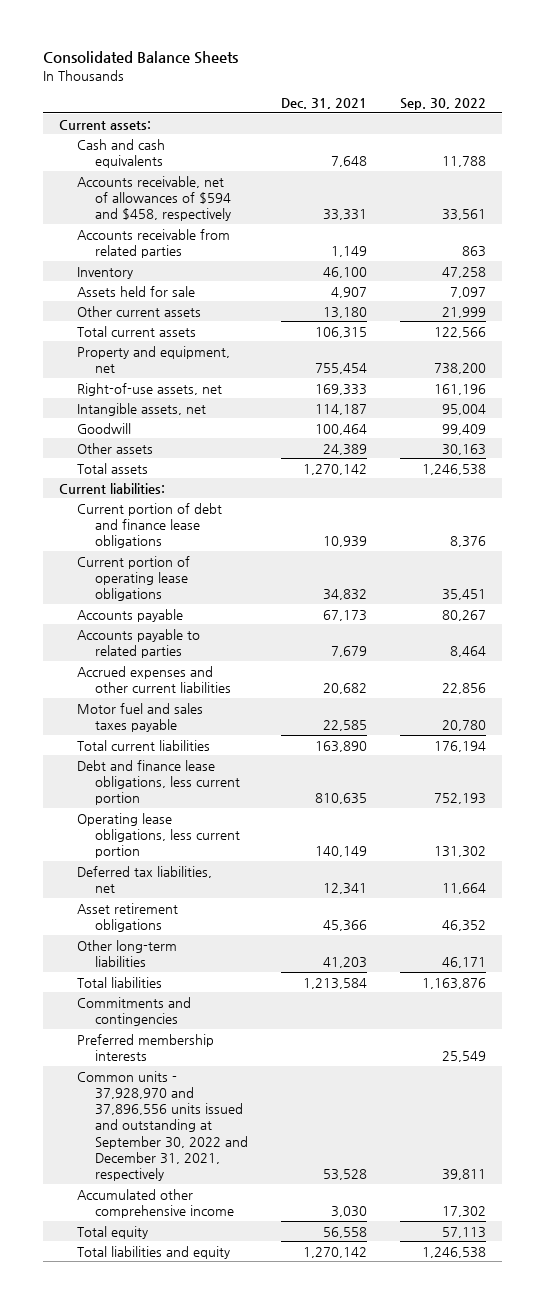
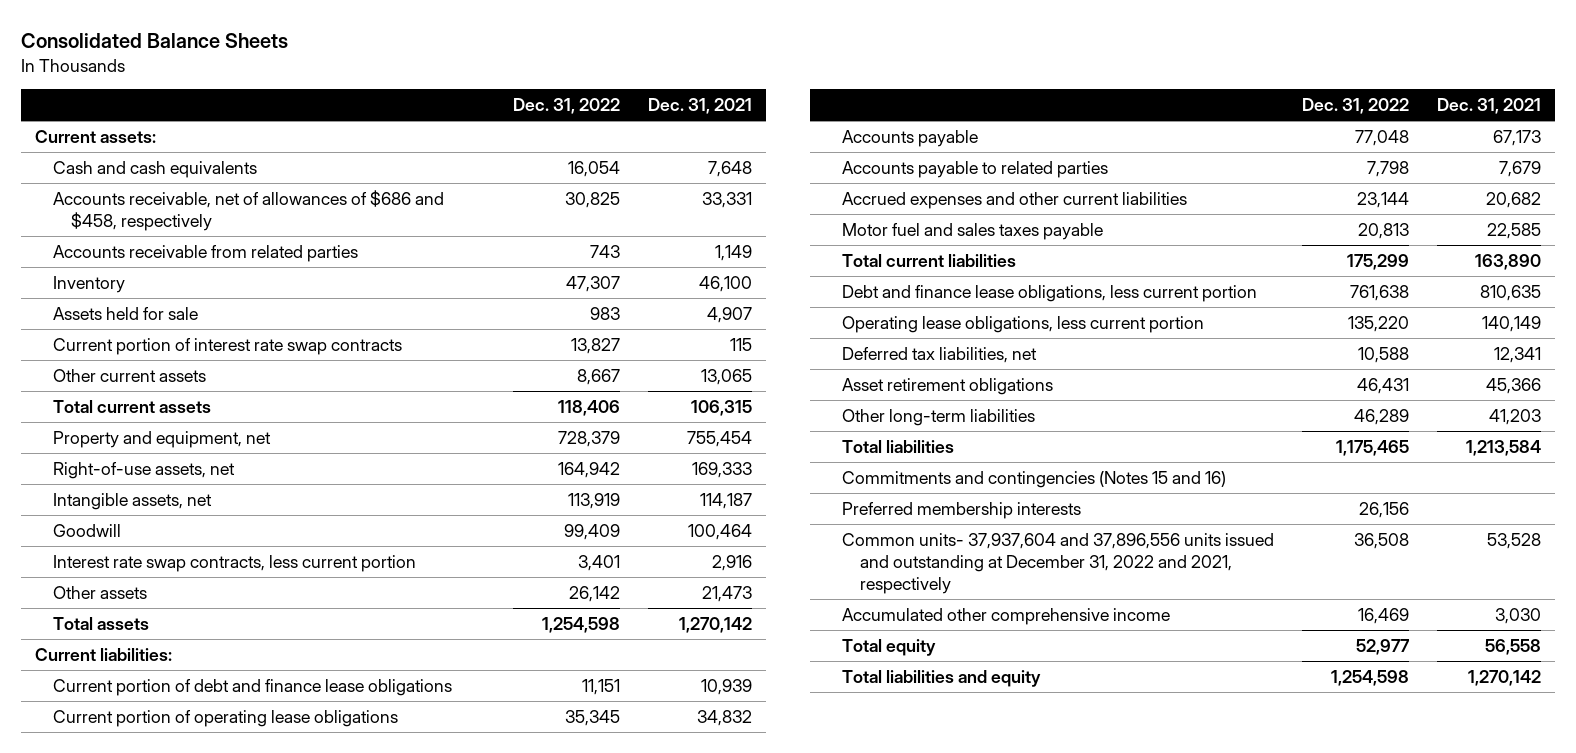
[399,97,486,110] Sep. 30, 2022 -> none
none -> [512,98,620,115] Dec. 31, 2022
[77,175,231,222] Accounts receivable, net of allowances of $594 and $458, respectively -> [52,189,444,231] Accounts receivable, net of allowances of $686 and $458, respectively
none -> [52,337,402,355] Current portion of interest rate swap contracts
[322,306,367,318] 13,180 -> [700,368,752,385] 13,065
none -> [52,554,416,572] Interest rate swap contracts, less current portion
[322,443,367,455] 24,389 -> [701,585,752,602] 21,473
[77,996,192,1026] Commitments and contingencies -> [841,470,1226,488] Commitments and contingencies (Notes 15 and 16)
[77,1070,248,1182] Common units - 37,928,970 and 37,896,556 units issued and outstanding at September 30, 2022 and December 31, 2021, respectively -> [841,532,1274,594] Common units- 37,937,604 and 37,896,556 units issued and outstanding at December 31, 2022 and 2021, respectively

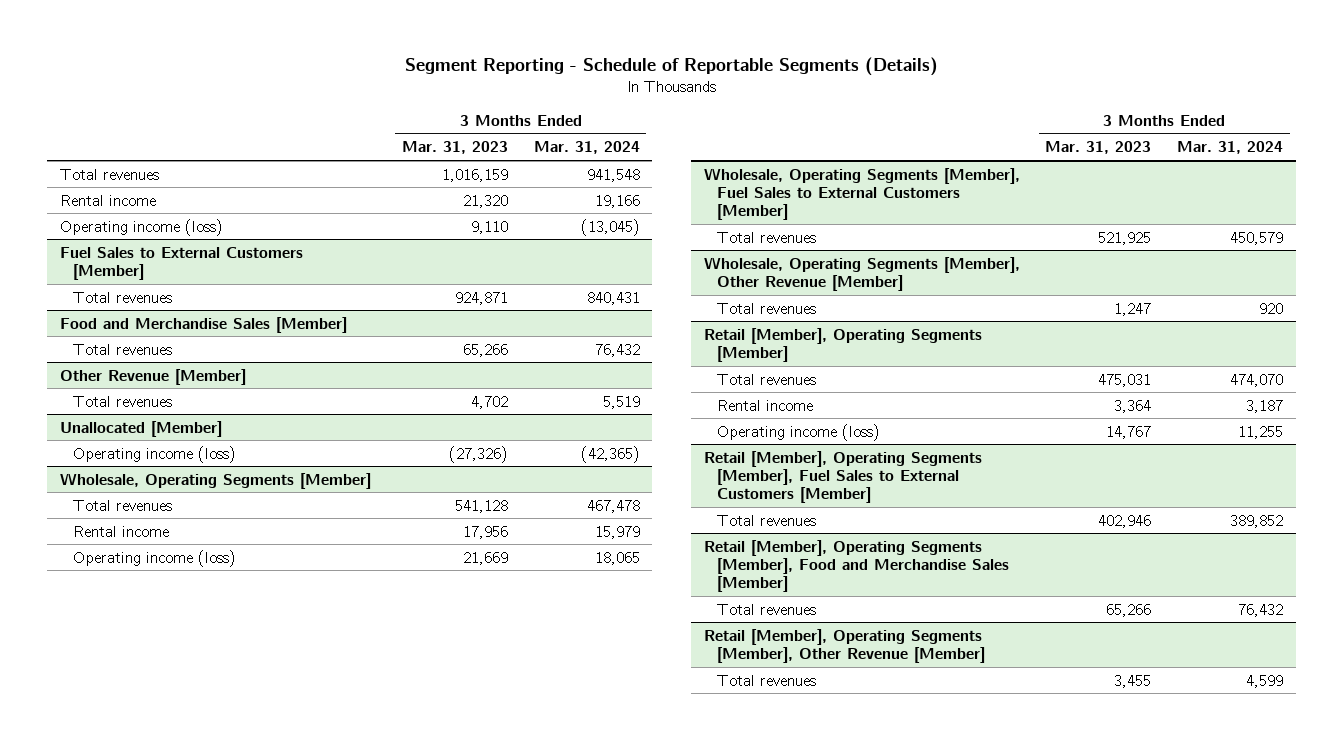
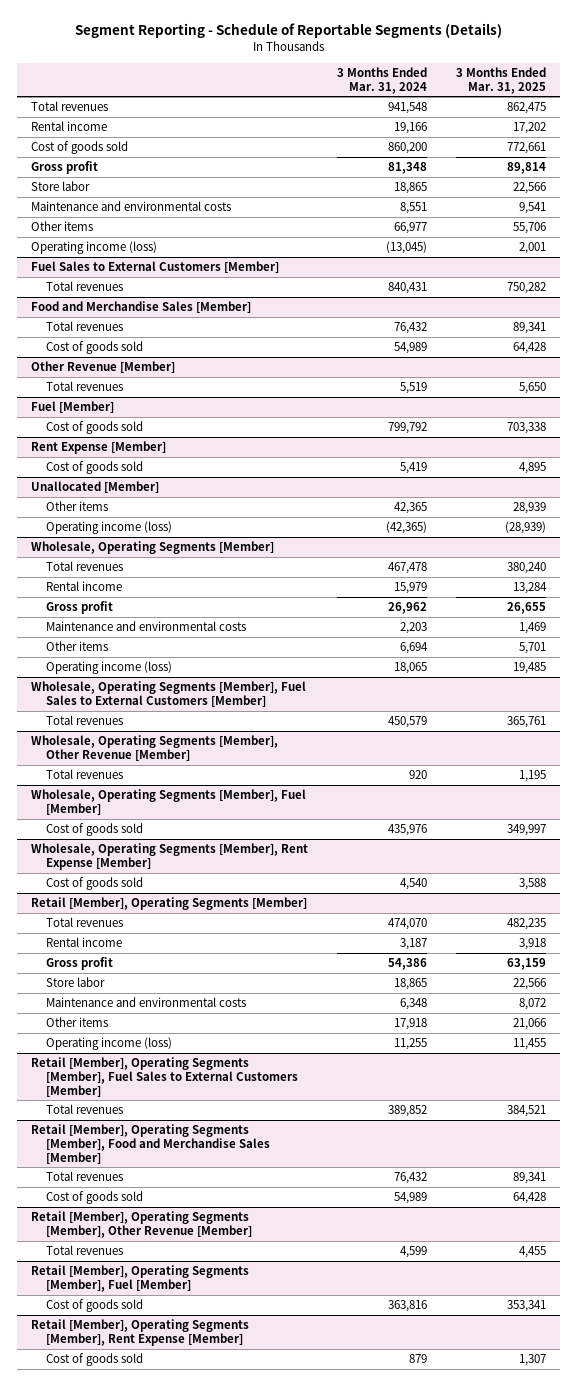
[401,141,508,155] Mar. 31, 2023 -> none
none -> [455,66,546,94] 3 Months Ended Mar. 31, 2025
none -> [31,141,129,155] Cost of goods sold
none -> [31,161,99,175] Gross profit
none -> [31,181,91,192] Store labor
none -> [31,201,232,212] Maintenance and environmental costs
none -> [31,221,94,232] Other items
none -> [45,341,143,355] Cost of goods sold
none -> [31,401,115,414] Fuel [Member]
none -> [45,421,143,435] Cost of goods sold
none -> [31,441,167,455] Rent Expense [Member]
none -> [45,461,143,475] Cost of goods sold
none -> [45,501,108,512] Other items
none -> [45,601,113,615] Gross profit
none -> [45,621,246,632] Maintenance and environmental costs
none -> [45,641,108,652] Other items
none -> [31,789,307,815] Wholesale, Operating Segments [Member], Fuel [Member]
none -> [45,823,143,837] Cost of goods sold
none -> [31,843,309,870] Wholesale, Operating Segments [Member], Rent Expense [Member]
none -> [45,877,143,891] Cost of goods sold
none -> [45,957,113,971] Gross profit
none -> [45,977,105,988] Store labor
none -> [45,997,246,1008] Maintenance and environmental costs
none -> [45,1017,108,1028] Other items
none -> [45,1191,143,1205] Cost of goods sold
none -> [31,1265,250,1292] Retail [Member], Operating Segments [Member], Fuel [Member]
none -> [45,1299,143,1313] Cost of goods sold
none -> [31,1319,250,1346] Retail [Member], Operating Segments [Member], Rent Expense [Member]
none -> [45,1353,143,1367] Cost of goods sold

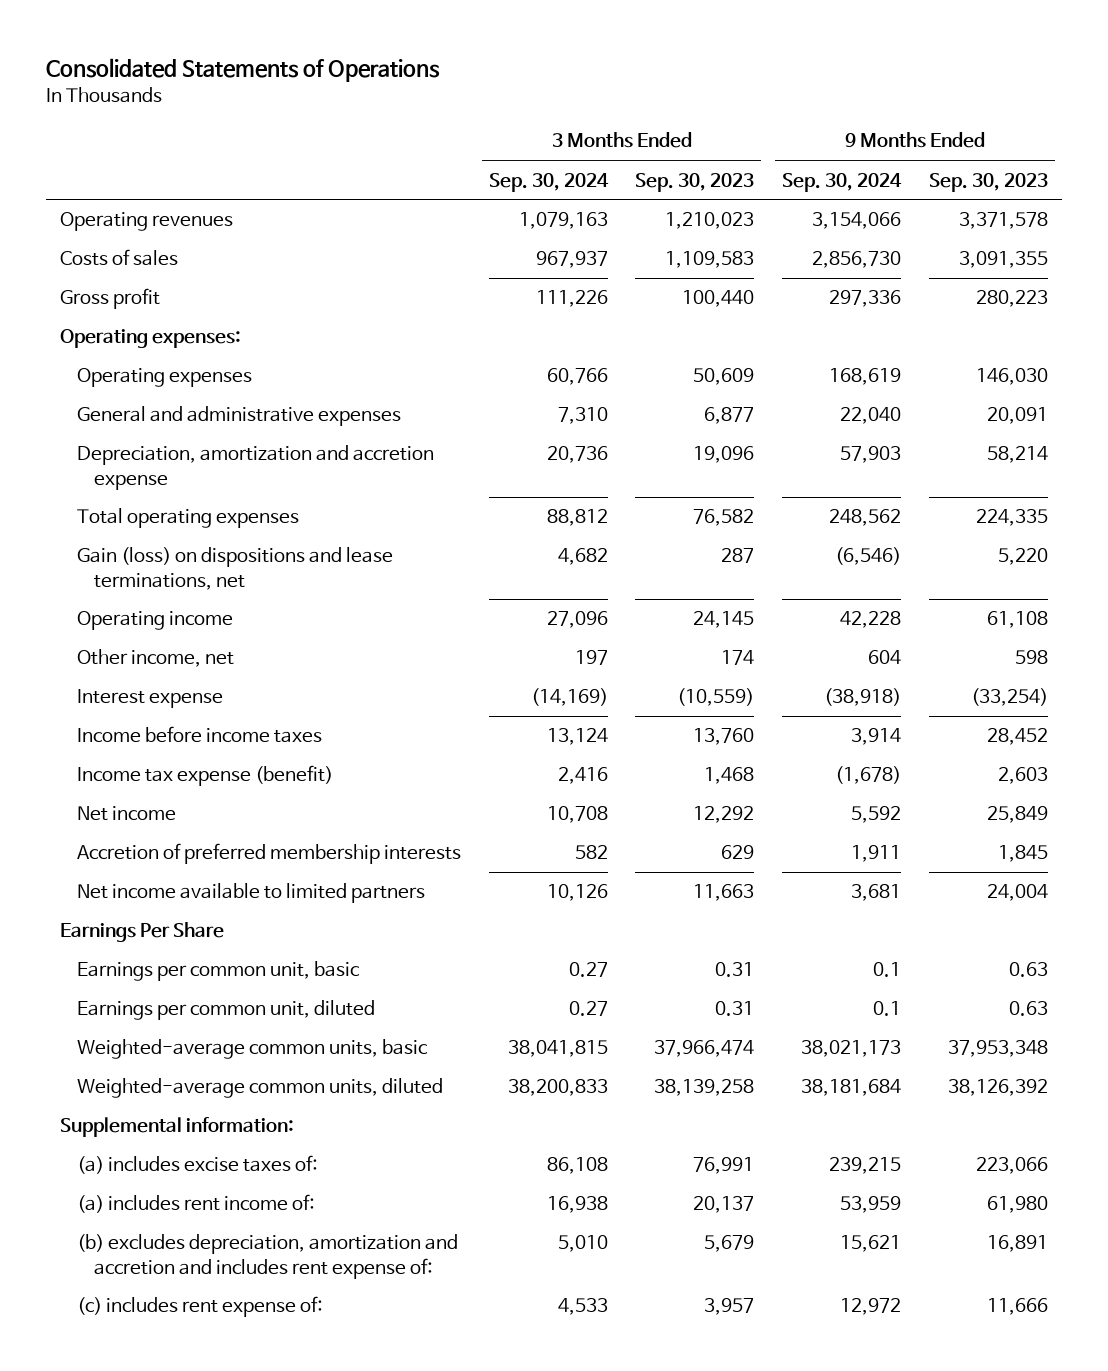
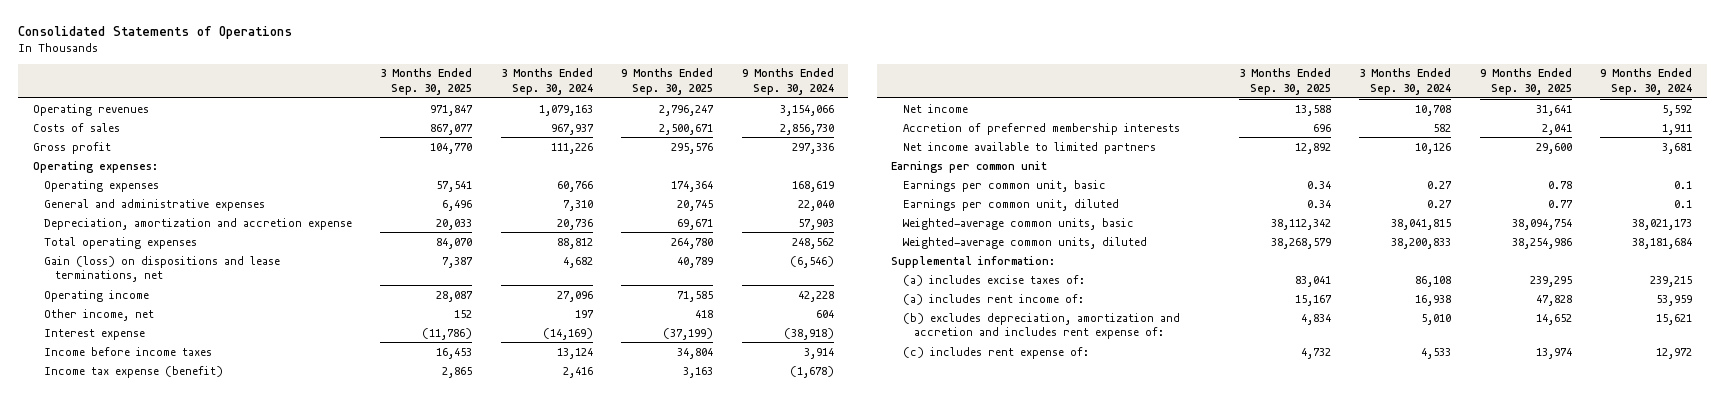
[635,172,755,192] Sep. 30, 2023 -> none
[928,172,1048,192] Sep. 30, 2023 -> none
none -> [380,68,473,95] 3 Months Ended Sep. 30, 2025
none -> [621,68,714,95] 9 Months Ended Sep. 30, 2025
[60,922,225,943] Earnings Per Share -> [891,160,1048,173] Earnings per common unit

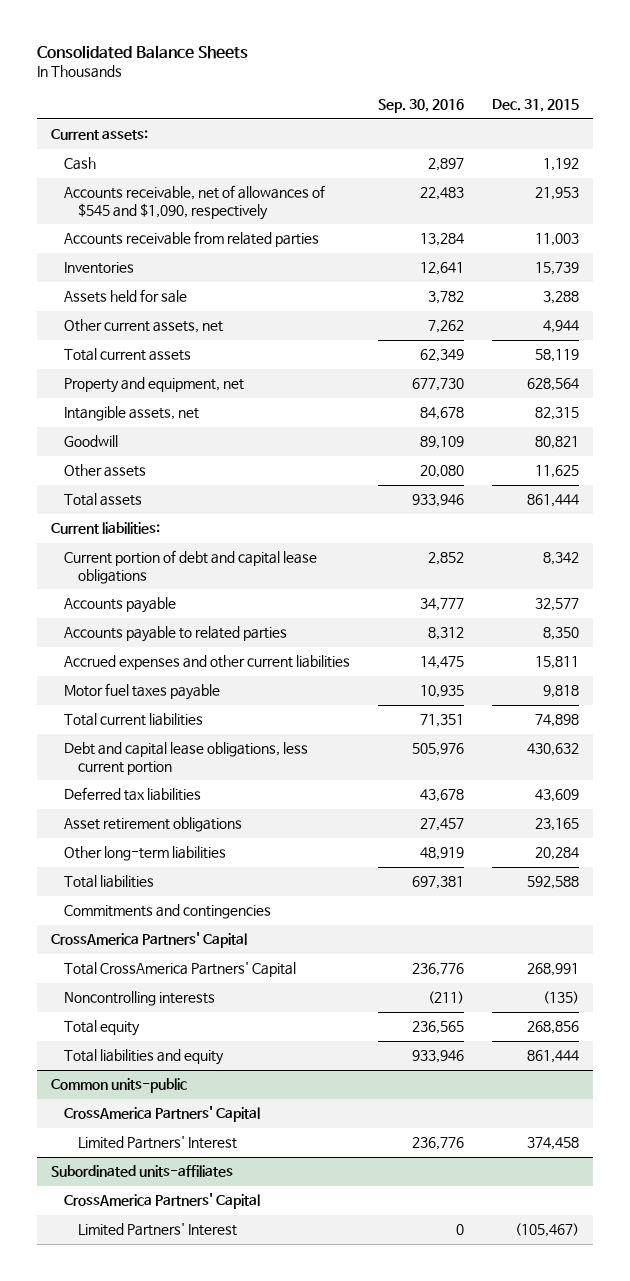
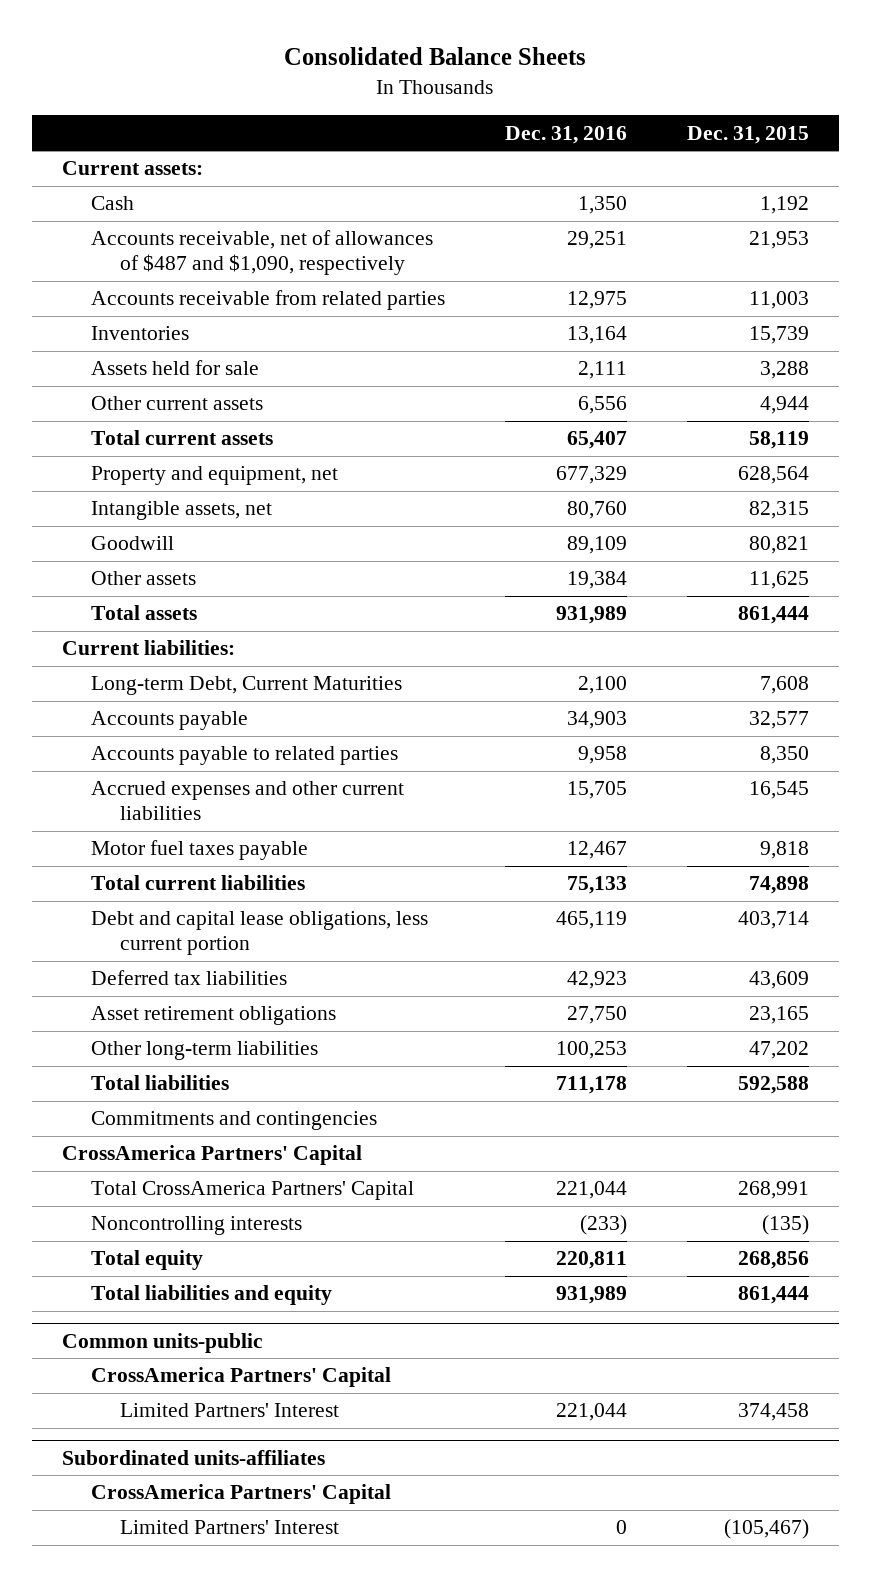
[378,99,465,114] Sep. 30, 2016 -> none
none -> [504,125,627,144] Dec. 31, 2016
[64,185,326,220] Accounts receivable, net of allowances of $545 and $1,090, respectively -> [90,230,433,276] Accounts receivable, net of allowances of $487 and $1,090, respectively
[64,319,224,334] Other current assets, net -> [90,396,263,411] Other current assets
[64,550,318,584] Current portion of debt and capital lease obligations -> none
none -> [90,676,402,696] Long-term Debt, Current Maturities
[535,656,580,670] 15,811 -> [748,781,809,800] 16,545
[527,743,580,757] 430,632 -> [737,911,809,930] 403,714
[535,847,580,861] 20,284 -> [748,1041,809,1060] 47,202

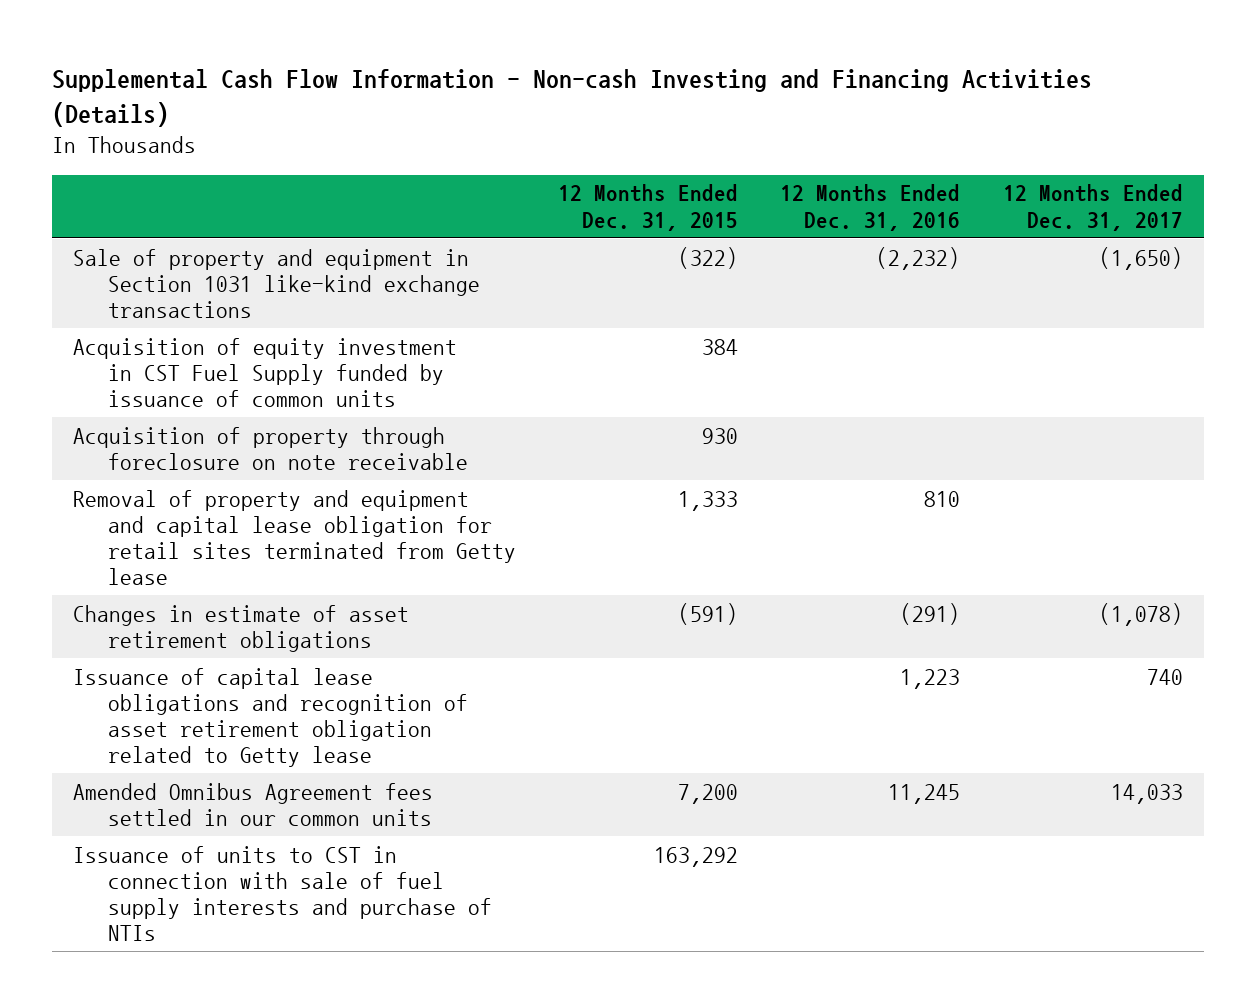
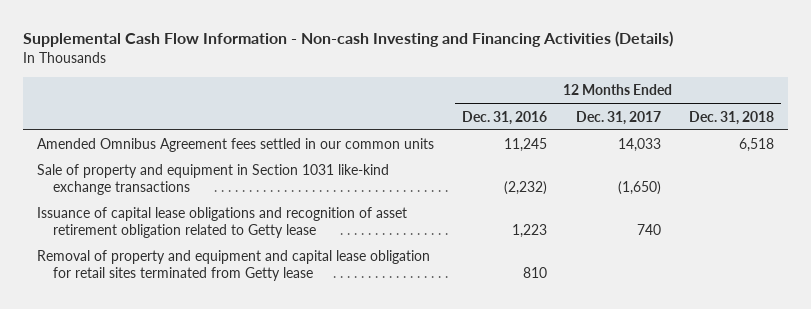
[558,184,739,231] 12 Months Ended Dec. 31, 2015 -> none
none -> [689,110,775,125] Dec. 31, 2018
[72,782,433,826] Amended Omnibus Agreement fees settled in our common units -> [36,138,434,153] Amended Omnibus Agreement fees settled in our common units
[72,337,457,407] Acquisition of equity investment in CST Fuel Supply funded by issuance of common units -> none
[72,426,469,470] Acquisition of property through foreclosure on note receivable -> none
[72,604,409,652] Changes in estimate of asset retirement obligations -> none
[72,845,493,942] Issuance of units to CST in connection with sale of fuel supply interests and purchase of NTIs -> none
[72,489,517,586] Removal of property and equipment and capital lease obligation for retail sites terminated from Getty lease -> [36,250,430,281] Removal of property and equipment and capital lease obligation for retail sites terminated from Getty lease

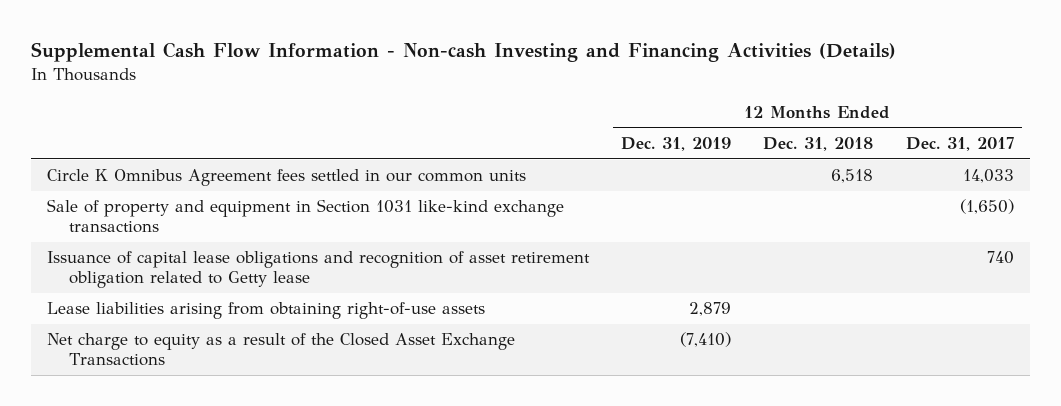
[462,110,548,125] Dec. 31, 2016 -> none
none -> [621,137,732,152] Dec. 31, 2019
[36,138,434,153] Amended Omnibus Agreement fees settled in our common units -> [47,169,527,187] Circle K Omnibus Agreement fees settled in our common units
[36,250,430,281] Removal of property and equipment and capital lease obligation for retail sites terminated from Getty lease -> none
none -> [47,302,486,320] Lease liabilities arising from obtaining right-of-use assets
none -> [47,333,516,367] Net charge to equity as a result of the Closed Asset Exchange Transactions

